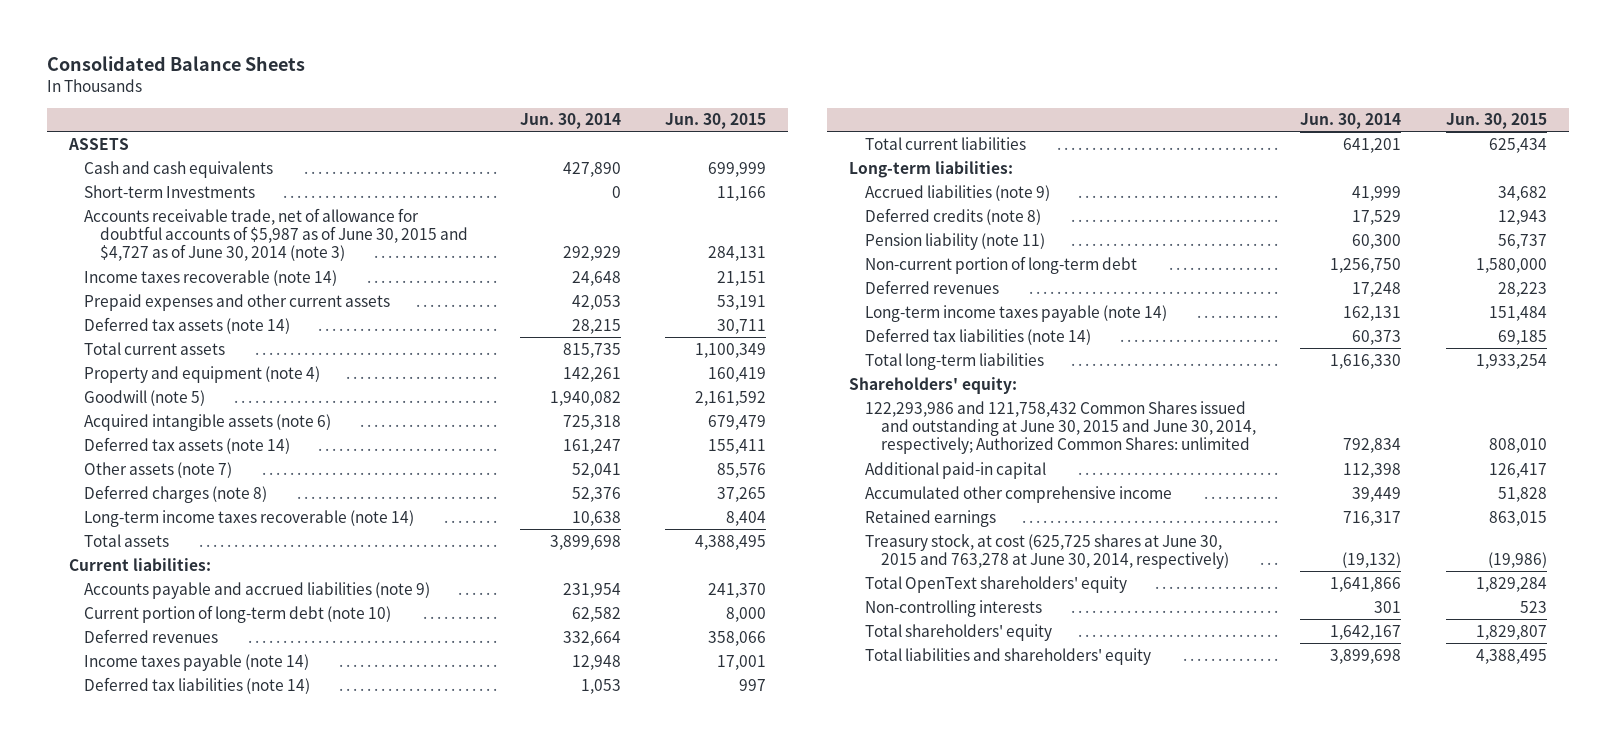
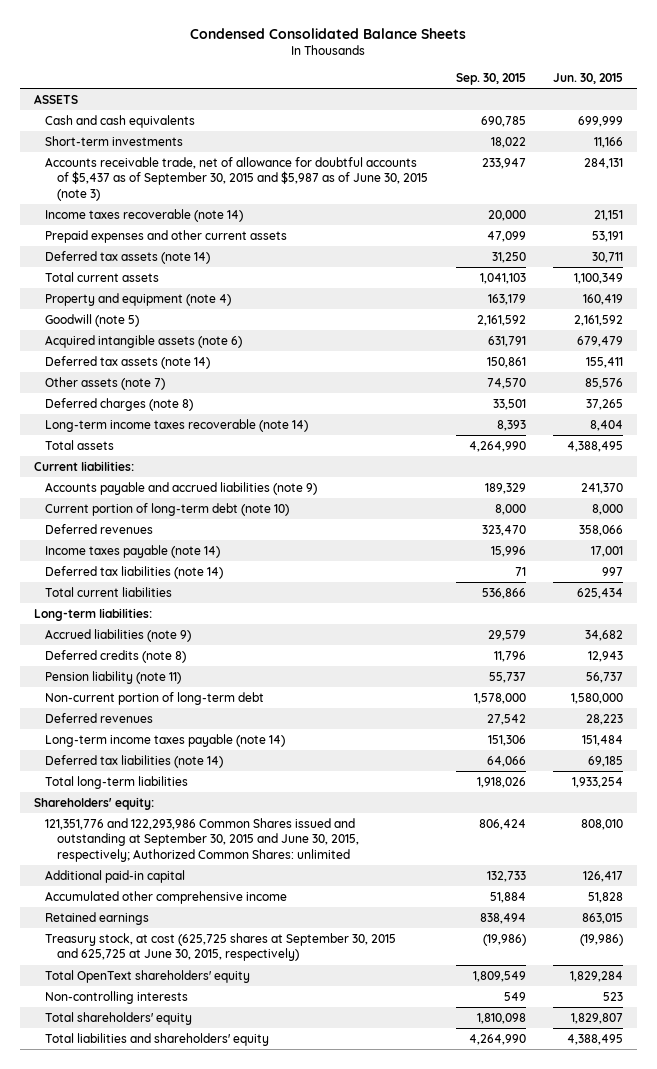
[46,55,305,71] Consolidated Balance Sheets -> [190,27,467,39] Condensed Consolidated Balance Sheets
[519,113,621,130] Jun. 30, 2014 -> none
none -> [455,73,526,86] Sep. 30, 2015
[84,184,256,198] Short-term Investments -> [45,135,184,146] Short-term investments
[84,207,469,262] Accounts receivable trade, net of allowance for doubtful accounts of $5,987 as of June 30, 2015 and $4,727 as of June 30, 2014 (note 3) -> [45,156,428,202] Accounts receivable trade, net of allowance for doubtful accounts of $5,437 as of September 30, 2015 and $5,987 as of June 30, 2015 (note 3)
[865,400,1257,455] 122,293,986 and 121,758,432 Common Shares issued and outstanding at June 30, 2015 and June 30, 2014, respectively; Authorized Common Shares: unlimited -> [45,817,359,863] 121,351,776 and 122,293,986 Common Shares issued and outstanding at September 30, 2015 and June 30, 2015, respectively; Authorized Common Shares: unlimited
[865,533,1230,569] Treasury stock, at cost (625,725 shares at June 30, 2015 and 763,278 at June 30, 2014, respectively) -> [45,932,397,962] Treasury stock, at cost (625,725 shares at September 30, 2015 and 625,725 at June 30, 2015, respectively)

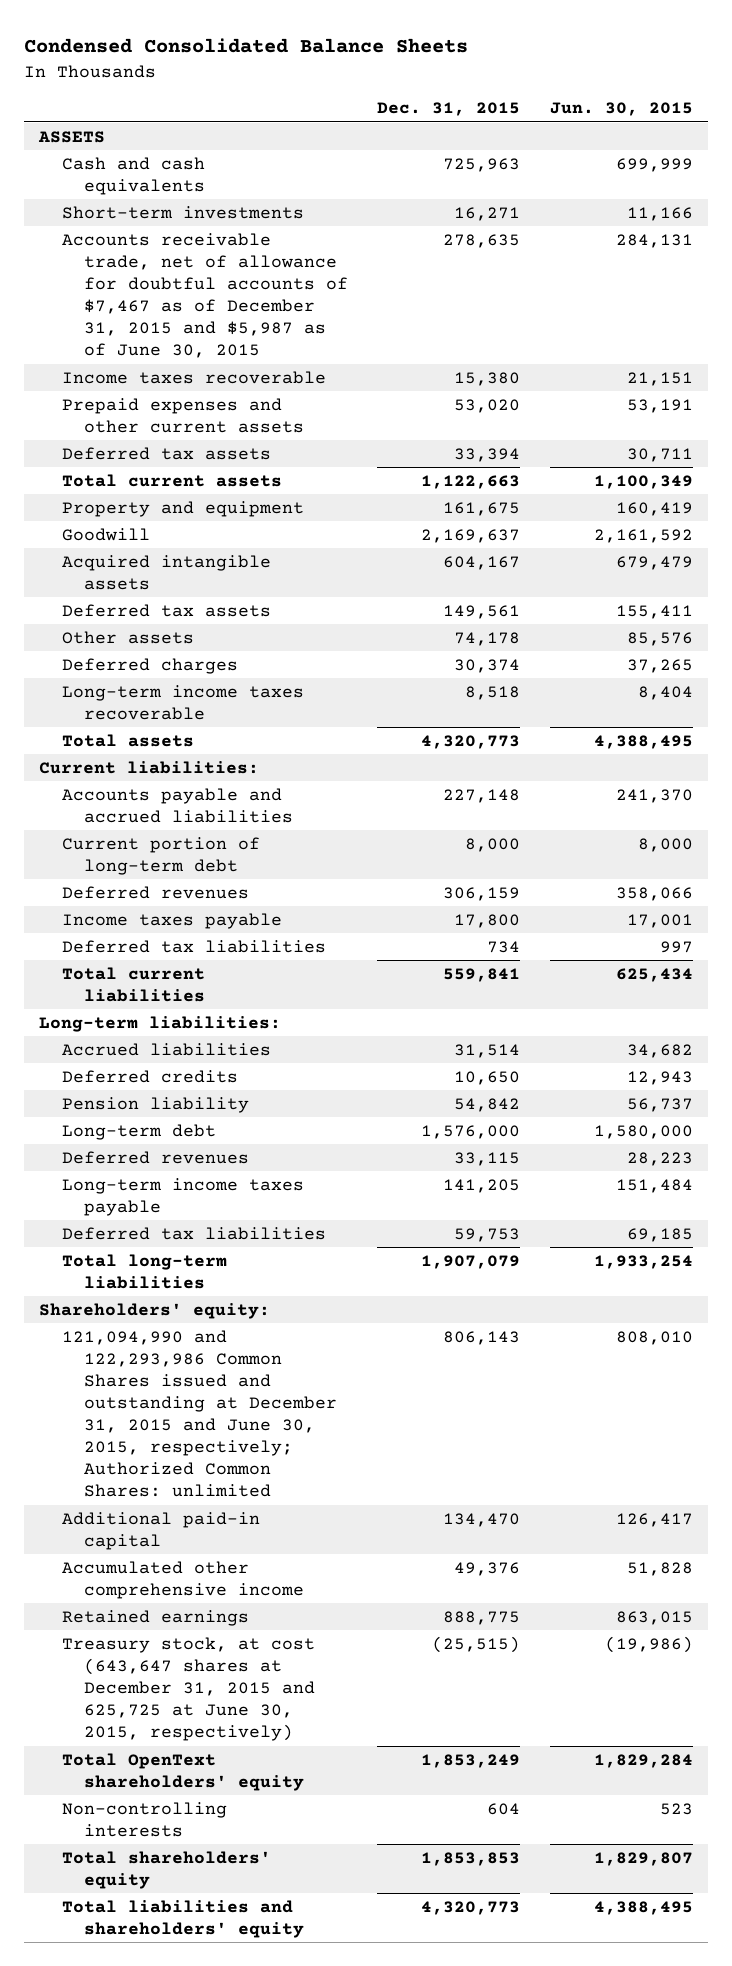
[455,73,526,86] Sep. 30, 2015 -> none
none -> [377,102,521,117] Dec. 31, 2015
[45,156,428,202] Accounts receivable trade, net of allowance for doubtful accounts of $5,437 as of September 30, 2015 and $5,987 as of June 30, 2015 (note 3) -> [61,232,348,359] Accounts receivable trade, net of allowance for doubtful accounts of $7,467 as of December 31, 2015 and $5,987 as of June 30, 2015
[45,208,244,222] Income taxes recoverable (note 14) -> [61,370,326,384] Income taxes recoverable
[45,250,211,264] Deferred tax assets (note 14) -> [61,446,271,460] Deferred tax assets
[45,292,232,306] Property and equipment (note 4) -> [61,500,304,517] Property and equipment
[45,313,140,327] Goodwill (note 5) -> [61,527,150,541] Goodwill
[45,334,243,348] Acquired intangible assets (note 6) -> [61,554,271,590] Acquired intangible assets
[45,355,211,369] Deferred tax assets (note 14) -> [61,603,271,617] Deferred tax assets
[45,376,166,390] Other assets (note 7) -> [61,630,194,644] Other assets
[45,397,194,411] Deferred charges (note 8) -> [61,657,238,674] Deferred charges
[45,418,309,432] Long-term income taxes recoverable (note 14) -> [61,684,304,720] Long-term income taxes recoverable
[45,481,318,495] Accounts payable and accrued liabilities (note 9) -> [61,787,293,823] Accounts payable and accrued liabilities
[45,502,290,516] Current portion of long-term debt (note 10) -> [61,836,260,875] Current portion of long-term debt
[45,544,221,558] Income taxes payable (note 14) -> [61,912,282,929] Income taxes payable
[45,565,224,579] Deferred tax liabilities (note 14) -> [61,939,326,953] Deferred tax liabilities
[45,628,192,642] Accrued liabilities (note 9) -> [61,1042,271,1056] Accrued liabilities
[45,649,187,663] Deferred credits (note 8) -> [61,1069,238,1083] Deferred credits
[45,670,182,684] Pension liability (note 11) -> [61,1096,249,1113] Pension liability
[45,691,265,705] Non-current portion of long-term debt -> [61,1123,216,1140] Long-term debt
[45,733,286,747] Long-term income taxes payable (note 14) -> [61,1177,304,1216] Long-term income taxes payable
[45,754,224,768] Deferred tax liabilities (note 14) -> [61,1226,326,1240] Deferred tax liabilities
[45,817,359,863] 121,351,776 and 122,293,986 Common Shares issued and outstanding at September 30, 2015 and June 30, 2015, respectively; Authorized Common Shares: unlimited -> [61,1329,337,1498] 121,094,990 and 122,293,986 Common Shares issued and outstanding at December 31, 2015 and June 30, 2015, respectively; Authorized Common Shares: unlimited
[45,932,397,962] Treasury stock, at cost (625,725 shares at September 30, 2015 and 625,725 at June 30, 2015, respectively) -> [61,1636,315,1742] Treasury stock, at cost (643,647 shares at December 31, 2015 and 625,725 at June 30, 2015, respectively)

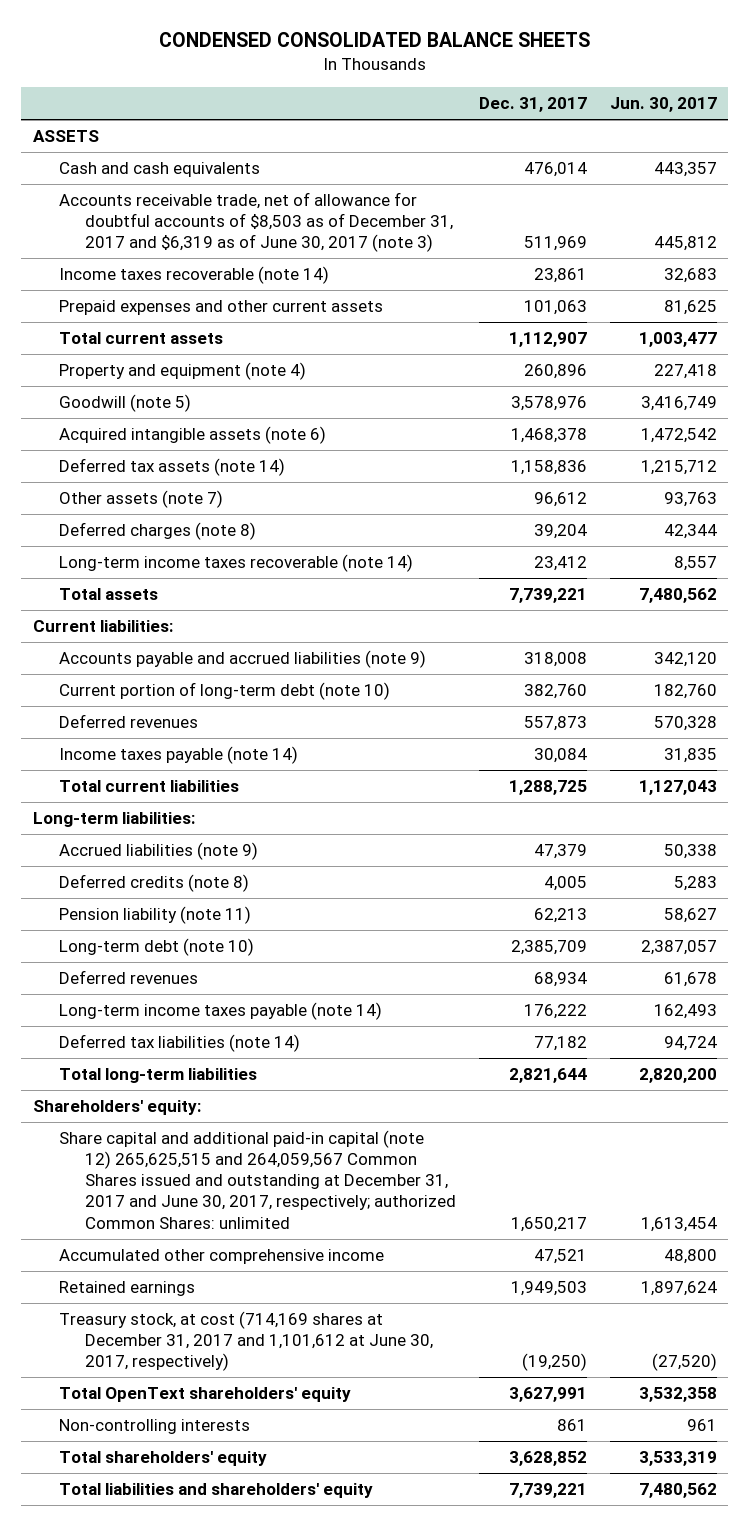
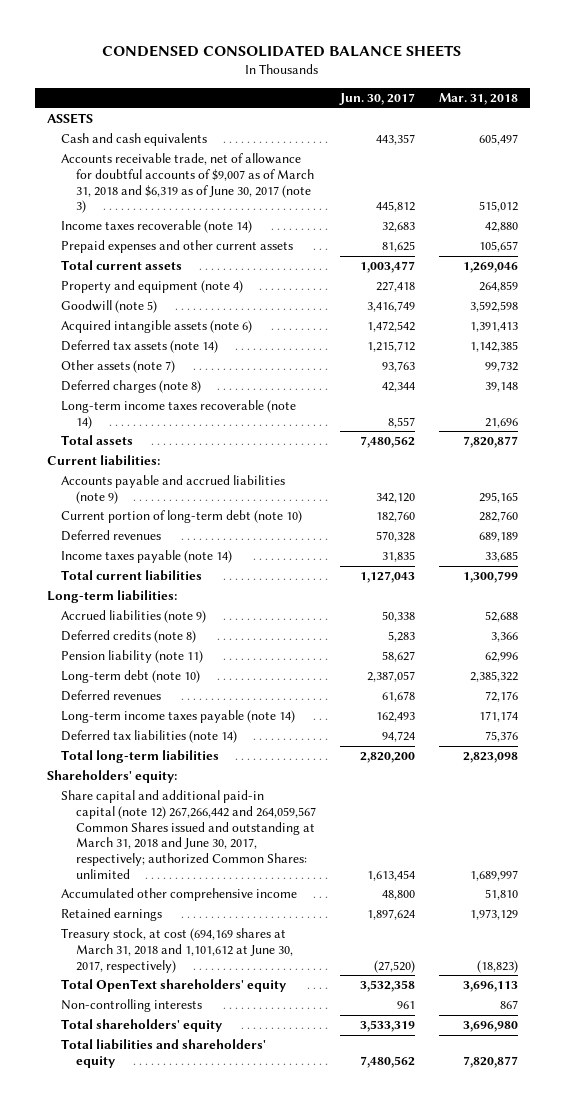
[478,96,587,112] Dec. 31, 2017 -> none
none -> [438,93,518,106] Mar. 31, 2018
[58,192,453,253] Accounts receivable trade, net of allowance for doubtful accounts of $8,503 as of December 31, 2017 and $6,319 as of June 30, 2017 (note 3) -> [61,153,314,214] Accounts receivable trade, net of allowance for doubtful accounts of $9,007 as of March 31, 2018 and $6,319 as of June 30, 2017 (note 3)
[58,1130,456,1229] Share capital and additional paid-in capital (note 12) 265,625,515 and 264,059,567 Common Shares issued and outstanding at December 31, 2017 and June 30, 2017, respectively; authorized Common Shares: unlimited -> [61,790,316,879] Share capital and additional paid-in capital (note 12) 267,266,442 and 264,059,567 Common Shares issued and outstanding at March 31, 2018 and June 30, 2017, respectively; authorized Common Shares: unlimited
[58,1311,433,1372] Treasury stock, at cost (714,169 shares at December 31, 2017 and 1,101,612 at June 30, 2017, respectively) -> [61,928,293,973] Treasury stock, at cost (694,169 shares at March 31, 2018 and 1,101,612 at June 30, 2017, respectively)

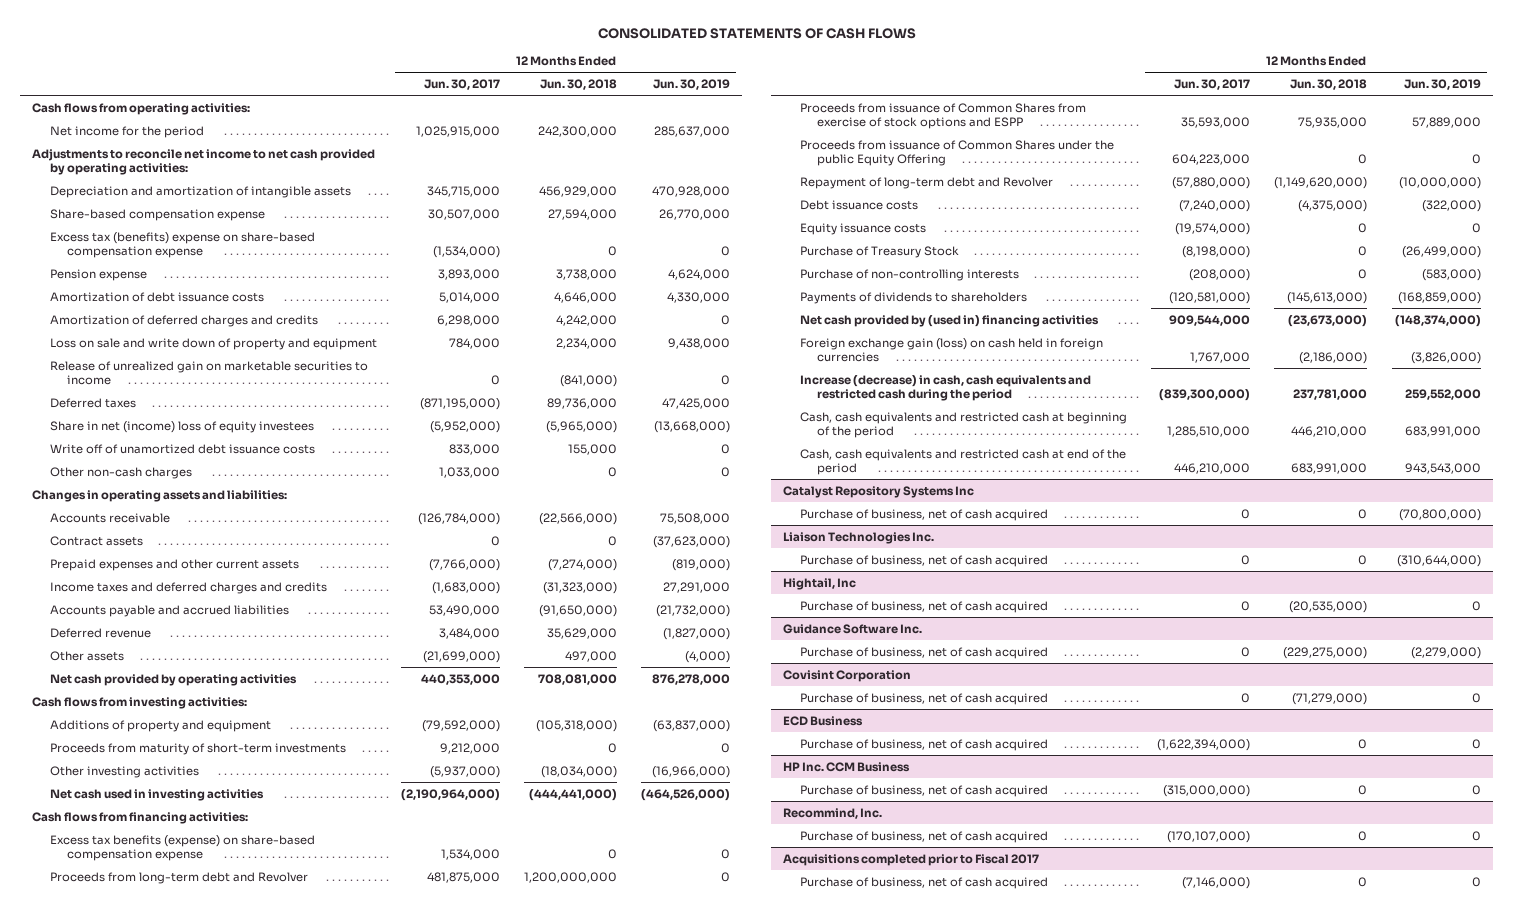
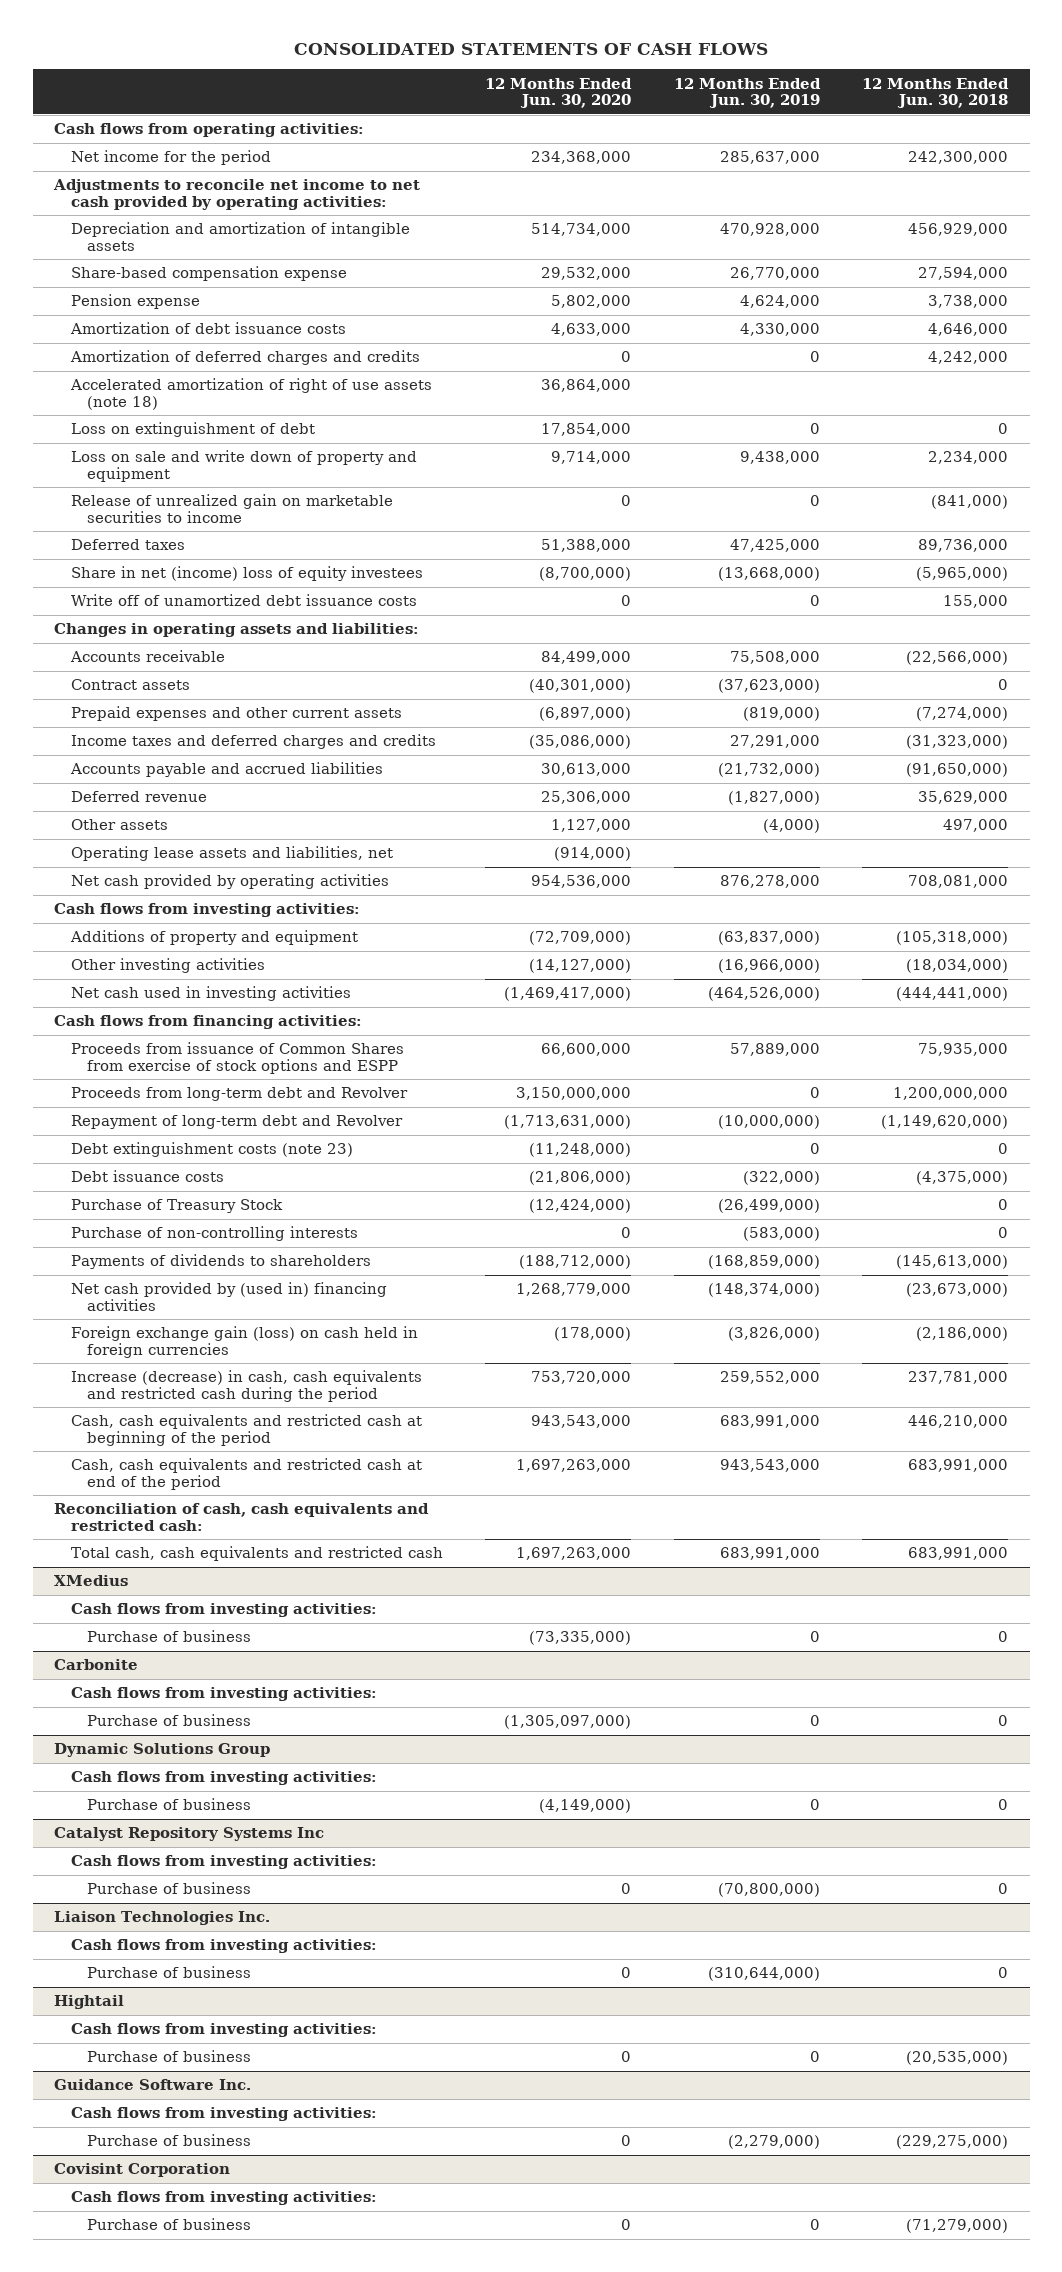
[424,78,501,90] Jun. 30, 2017 -> none
none -> [485,77,633,109] 12 Months Ended Jun. 30, 2020
[49,231,315,259] Excess tax (benefits) expense on share-based compensation expense -> none
none -> [69,378,432,410] Accelerated amortization of right of use assets (note 18)
none -> [70,422,315,438] Loss on extinguishment of debt
[49,466,192,479] Other non-cash charges -> none
none -> [70,846,393,862] Operating lease assets and liabilities, net
[49,742,346,755] Proceeds from maturity of short-term investments -> none
[49,834,315,862] Excess tax benefits (expense) on share-based compensation expense -> none
[800,139,1115,167] Proceeds from issuance of Common Shares under the public Equity Offering -> none
[49,871,308,884] Proceeds from long-term debt and Revolver -> [70,1087,408,1102] Proceeds from long-term debt and Revolver
none -> [70,1142,353,1158] Debt extinguishment costs (note 23)
[800,222,927,235] Equity issuance costs -> none
none -> [53,1503,429,1531] Reconciliation of cash, cash equivalents and restricted cash:
none -> [70,1546,443,1562] Total cash, cash equivalents and restricted cash
none -> [53,1575,128,1587] XMedius
none -> [70,1603,377,1618] Cash flows from investing activities:
none -> [87,1630,252,1643] Purchase of business
none -> [53,1659,138,1671] Carbonite
none -> [70,1687,377,1702] Cash flows from investing activities:
none -> [87,1714,252,1727] Purchase of business
none -> [53,1743,270,1758] Dynamic Solutions Group
none -> [70,1771,377,1786] Cash flows from investing activities:
none -> [87,1798,252,1811] Purchase of business
none -> [70,1855,377,1870] Cash flows from investing activities:
[800,508,1049,521] Purchase of business, net of cash acquired -> [87,1882,252,1895] Purchase of business
none -> [70,1939,377,1954] Cash flows from investing activities:
[800,554,1049,567] Purchase of business, net of cash acquired -> [87,1966,252,1979] Purchase of business
[782,577,856,590] Hightail, Inc -> [53,1995,124,2010] Hightail
none -> [70,2023,377,2038] Cash flows from investing activities:
[800,600,1049,613] Purchase of business, net of cash acquired -> [87,2050,252,2063] Purchase of business
none -> [70,2107,377,2122] Cash flows from investing activities:
[800,646,1049,659] Purchase of business, net of cash acquired -> [87,2134,252,2147] Purchase of business
[782,715,863,726] ECD Business -> none
[800,738,1049,751] Purchase of business, net of cash acquired -> none
[782,761,910,772] HP Inc. CCM Business -> none
[800,784,1049,797] Purchase of business, net of cash acquired -> none
[782,807,882,819] Recommind, Inc. -> none
[800,830,1049,843] Purchase of business, net of cash acquired -> none
[782,853,1039,866] Acquisitions completed prior to Fiscal 2017 -> none
[800,876,1049,889] Purchase of business, net of cash acquired -> none
none -> [70,2191,377,2206] Cash flows from investing activities:
[800,692,1049,705] Purchase of business, net of cash acquired -> [87,2218,252,2231] Purchase of business

